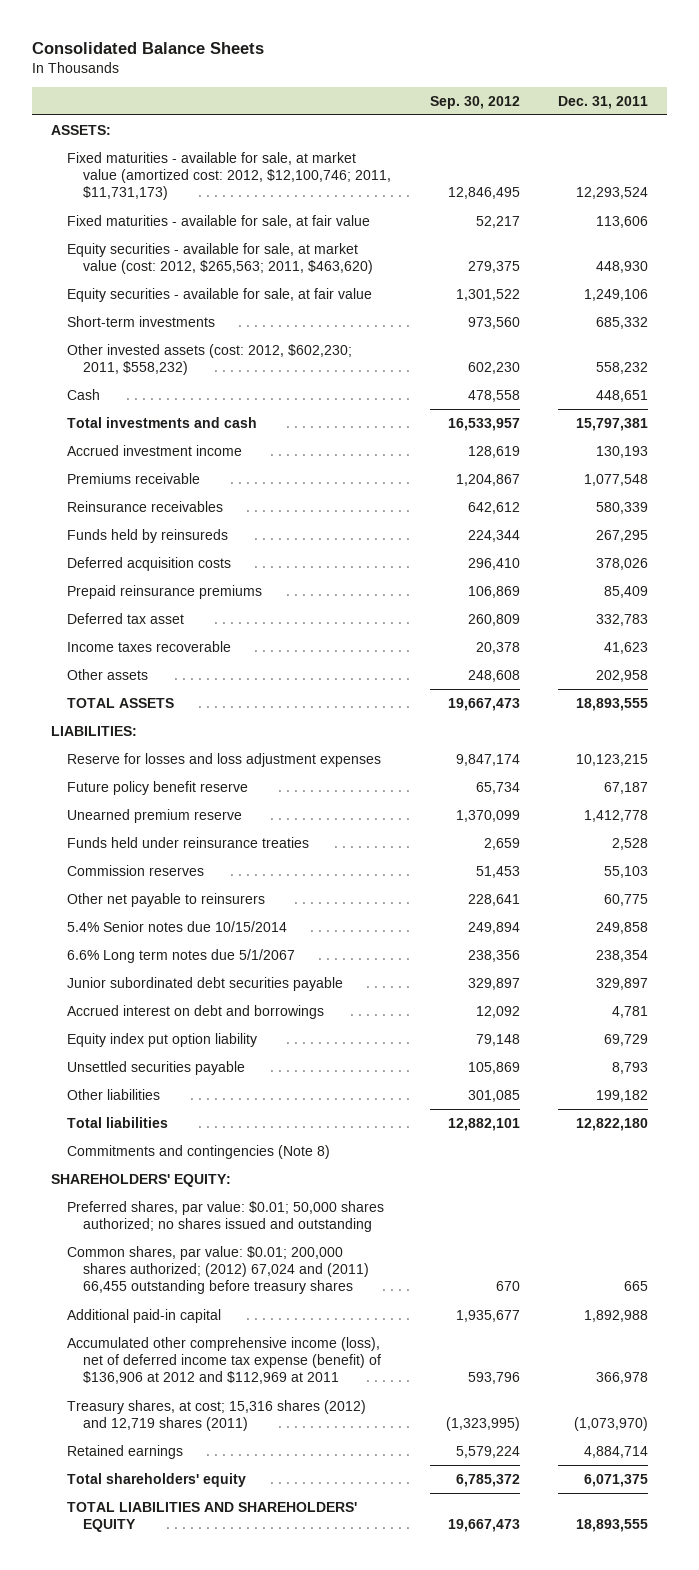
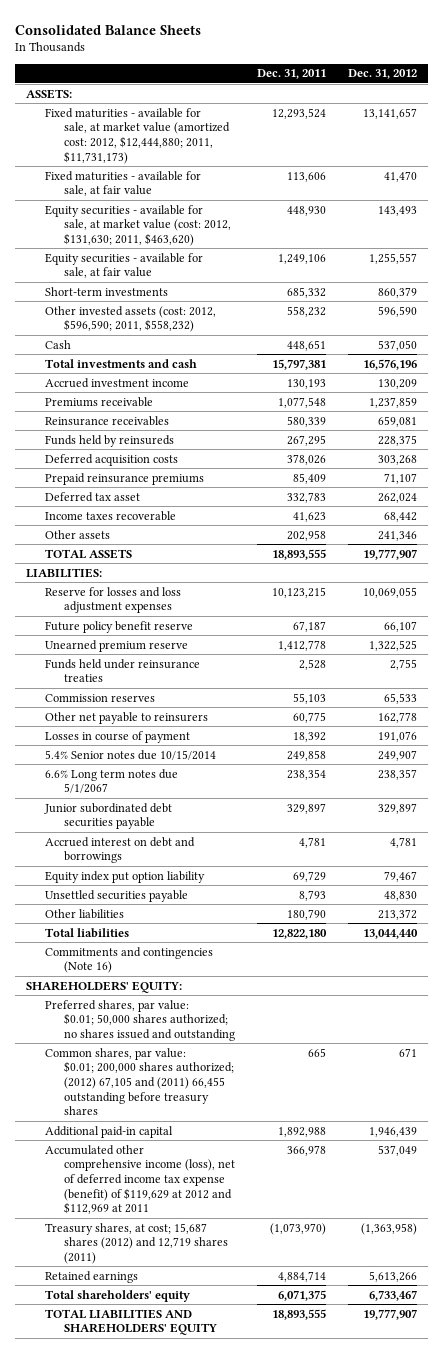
[429,95,520,109] Sep. 30, 2012 -> none
none -> [347,69,417,80] Dec. 31, 2012
[66,151,392,201] Fixed maturities - available for sale, at market value (amortized cost: 2012, $12,100,746; 2011, $11,731,173) -> [45,107,231,164] Fixed maturities - available for sale, at market value (amortized cost: 2012, $12,444,880; 2011, $11,731,173)
[66,242,374,275] Equity securities - available for sale, at market value (cost: 2012, $265,563; 2011, $463,620) -> [45,204,232,246] Equity securities - available for sale, at market value (cost: 2012, $131,630; 2011, $463,620)
[66,343,352,376] Other invested assets (cost: 2012, $602,230; 2011, $558,232) -> [45,305,217,333] Other invested assets (cost: 2012, $596,590; 2011, $558,232)
none -> [45,730,191,743] Losses in course of payment
[596,1089,649,1102] 199,182 -> [286,908,326,920] 180,790
[66,1144,330,1159] Commitments and contingencies (Note 8) -> [45,946,214,974] Commitments and contingencies (Note 16)
[66,1245,370,1295] Common shares, par value: $0.01; 200,000 shares authorized; (2012) 67,024 and (2011) 66,455 outstanding before treasury shares -> [45,1047,235,1116] Common shares, par value: $0.01; 200,000 shares authorized; (2012) 67,105 and (2011) 66,455 outstanding before treasury shares
[66,1336,382,1385] Accumulated other comprehensive income (loss), net of deferred income tax expense (benefit) of $136,906 at 2012 and $112,969 at 2011 -> [45,1144,236,1215] Accumulated other comprehensive income (loss), net of deferred income tax expense (benefit) of $119,629 at 2012 and $112,969 at 2011
[66,1399,366,1432] Treasury shares, at cost; 15,316 shares (2012) and 12,719 shares (2011) -> [45,1222,229,1264] Treasury shares, at cost; 15,687 shares (2012) and 12,719 shares (2011)

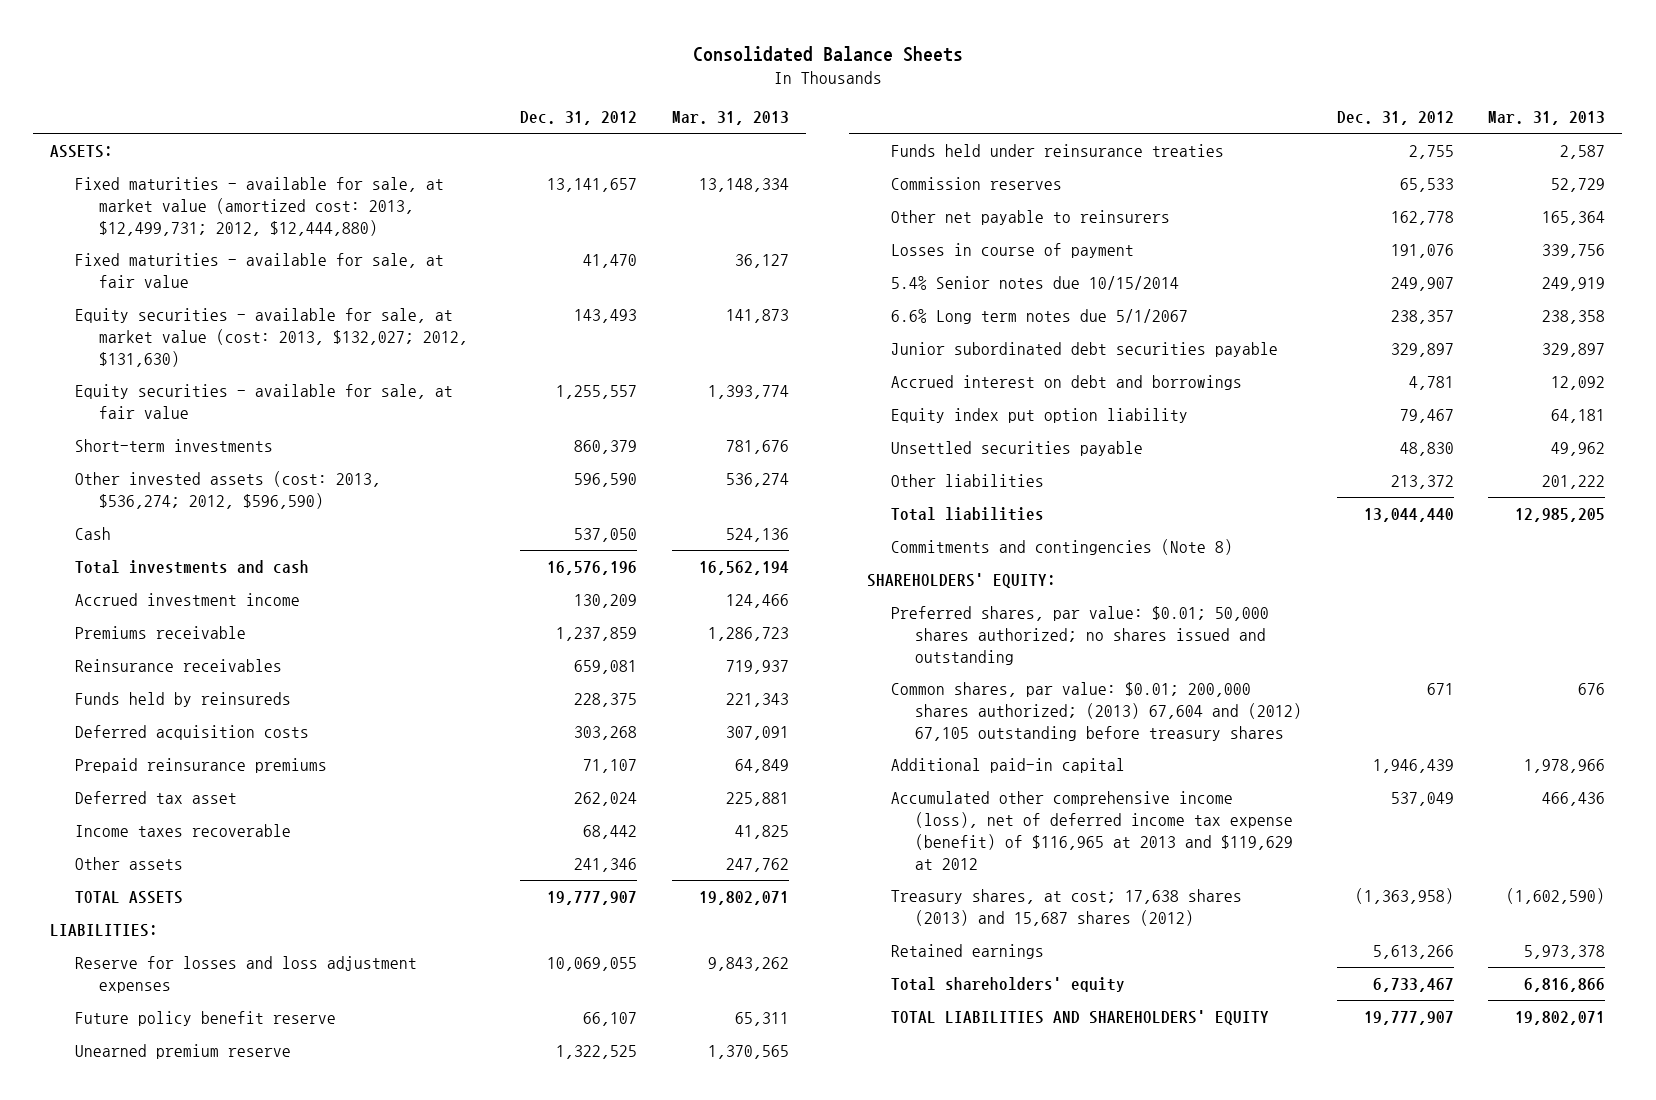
[256,69,326,80] Dec. 31, 2011 -> none
none -> [671,111,789,126] Mar. 31, 2013
[45,107,231,164] Fixed maturities - available for sale, at market value (amortized cost: 2012, $12,444,880; 2011, $11,731,173) -> [74,176,444,236] Fixed maturities - available for sale, at market value (amortized cost: 2013, $12,499,731; 2012, $12,444,880)
[45,204,232,246] Equity securities - available for sale, at market value (cost: 2012, $131,630; 2011, $463,620) -> [74,307,468,367] Equity securities - available for sale, at market value (cost: 2013, $132,027; 2012, $131,630)
[45,305,217,333] Other invested assets (cost: 2012, $596,590; 2011, $558,232) -> [74,470,381,509] Other invested assets (cost: 2013, $536,274; 2012, $596,590)
[45,946,214,974] Commitments and contingencies (Note 16) -> [890,538,1233,555] Commitments and contingencies (Note 8)
[45,1047,235,1116] Common shares, par value: $0.01; 200,000 shares authorized; (2012) 67,105 and (2011) 66,455 outstanding before treasury shares -> [890,681,1303,741] Common shares, par value: $0.01; 200,000 shares authorized; (2013) 67,604 and (2012) 67,105 outstanding before treasury shares
[45,1144,236,1215] Accumulated other comprehensive income (loss), net of deferred income tax expense (benefit) of $119,629 at 2012 and $112,969 at 2011 -> [890,790,1294,870] Accumulated other comprehensive income (loss), net of deferred income tax expense (benefit) of $116,965 at 2013 and $119,629 at 2012
[45,1222,229,1264] Treasury shares, at cost; 15,687 shares (2012) and 12,719 shares (2011) -> [890,888,1242,926] Treasury shares, at cost; 17,638 shares (2013) and 15,687 shares (2012)

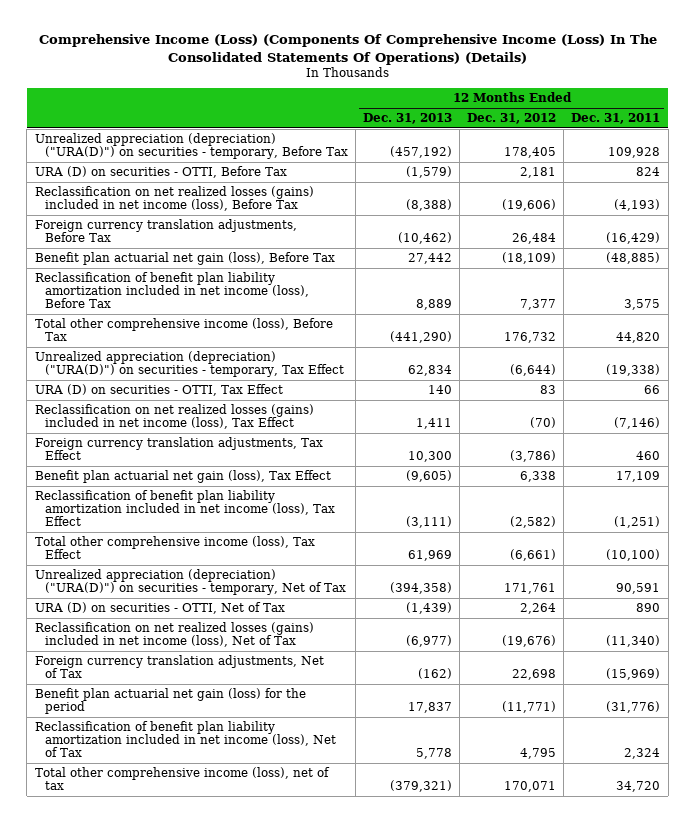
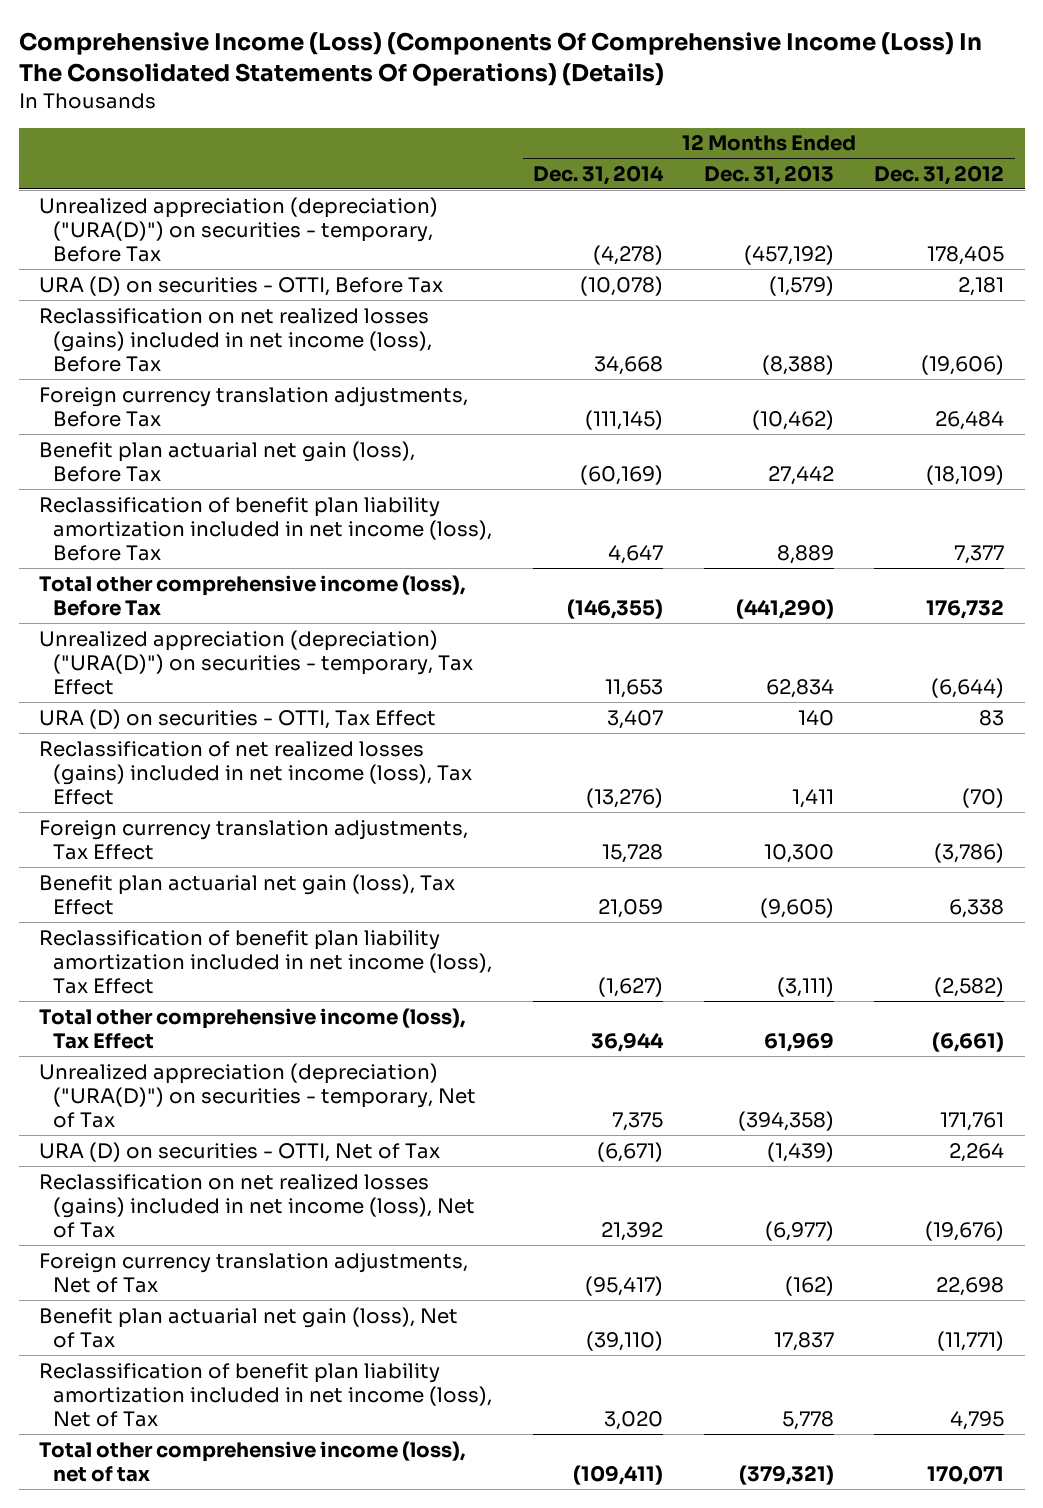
[571,113,661,125] Dec. 31, 2011 -> none
none -> [532,164,664,185] Dec. 31, 2014
[34,403,314,430] Reclassification on net realized losses (gains) included in net income (loss), Tax Effect -> [38,740,473,805] Reclassification of net realized losses (gains) included in net income (loss), Tax Effect
[34,687,306,715] Benefit plan actuarial net gain (loss) for the period -> [38,1306,458,1348] Benefit plan actuarial net gain (loss), Net of Tax

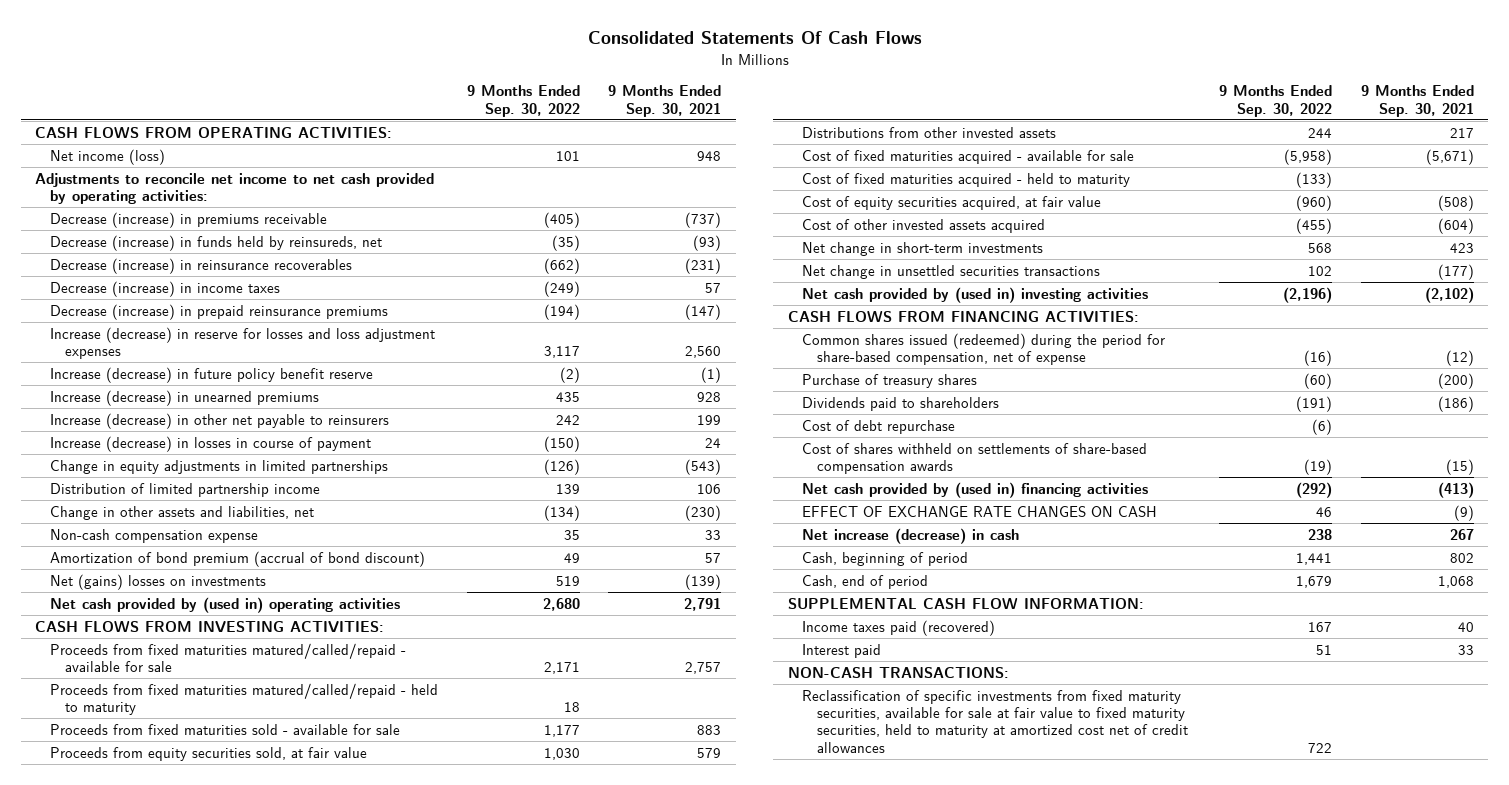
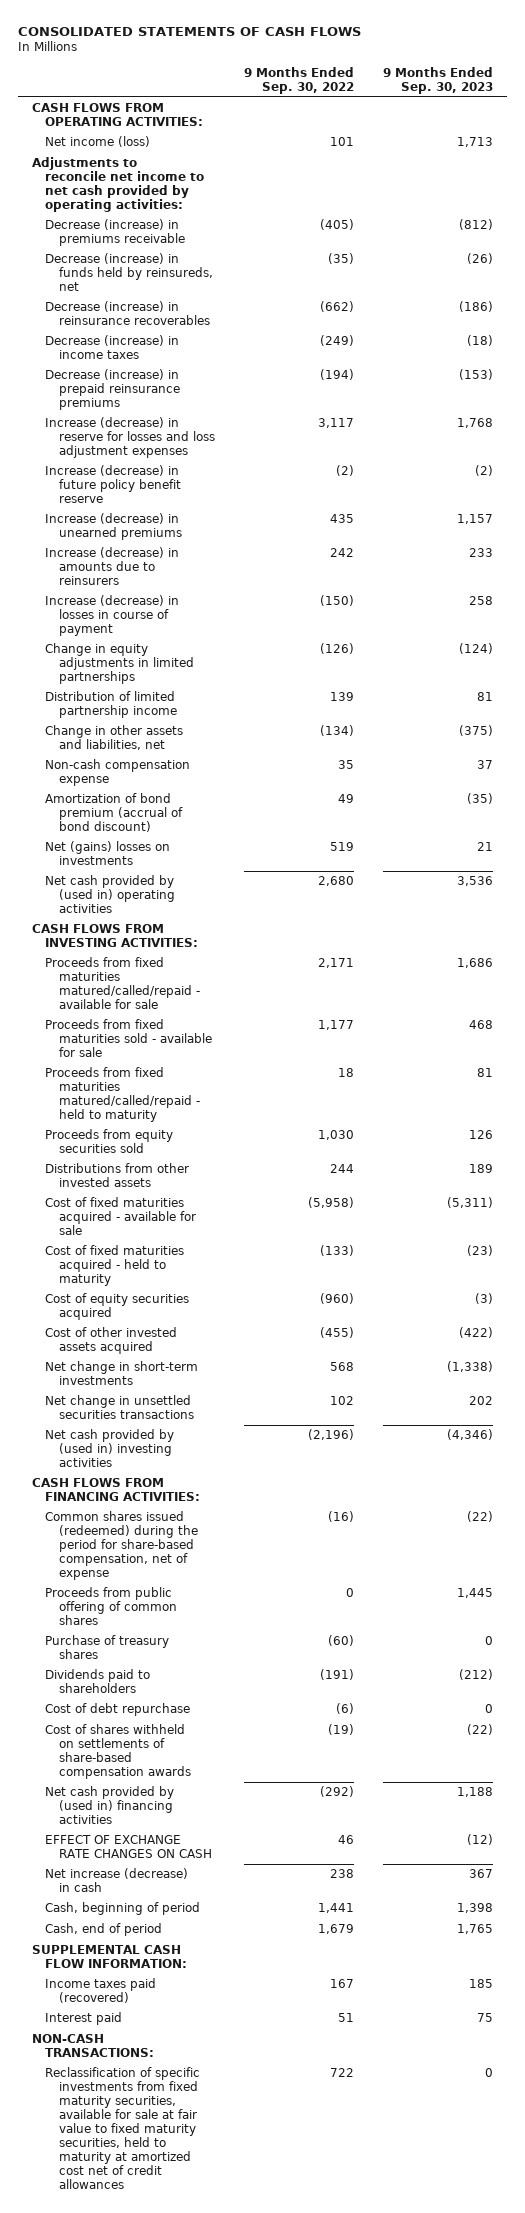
[587,31,922,45] Consolidated Statements Of Cash Flows -> [17,26,361,36] CONSOLIDATED STATEMENTS OF CASH FLOWS
[608,85,722,117] 9 Months Ended Sep. 30, 2021 -> none
none -> [382,66,493,94] 9 Months Ended Sep. 30, 2023
[50,412,390,429] Increase (decrease) in other net payable to reinsurers -> [45,547,180,586] Increase (decrease) in amounts due to reinsurers
[50,682,439,715] Proceeds from fixed maturities matured/called/repaid - held to maturity -> [45,1067,200,1123] Proceeds from fixed maturities matured/called/repaid - held to maturity
[50,746,368,761] Proceeds from equity securities sold, at fair value -> [45,1129,174,1154] Proceeds from equity securities sold
[802,195,1102,210] Cost of equity securities acquired, at fair value -> [45,1293,190,1321] Cost of equity securities acquired
none -> [45,1587,177,1626] Proceeds from public offering of common shares

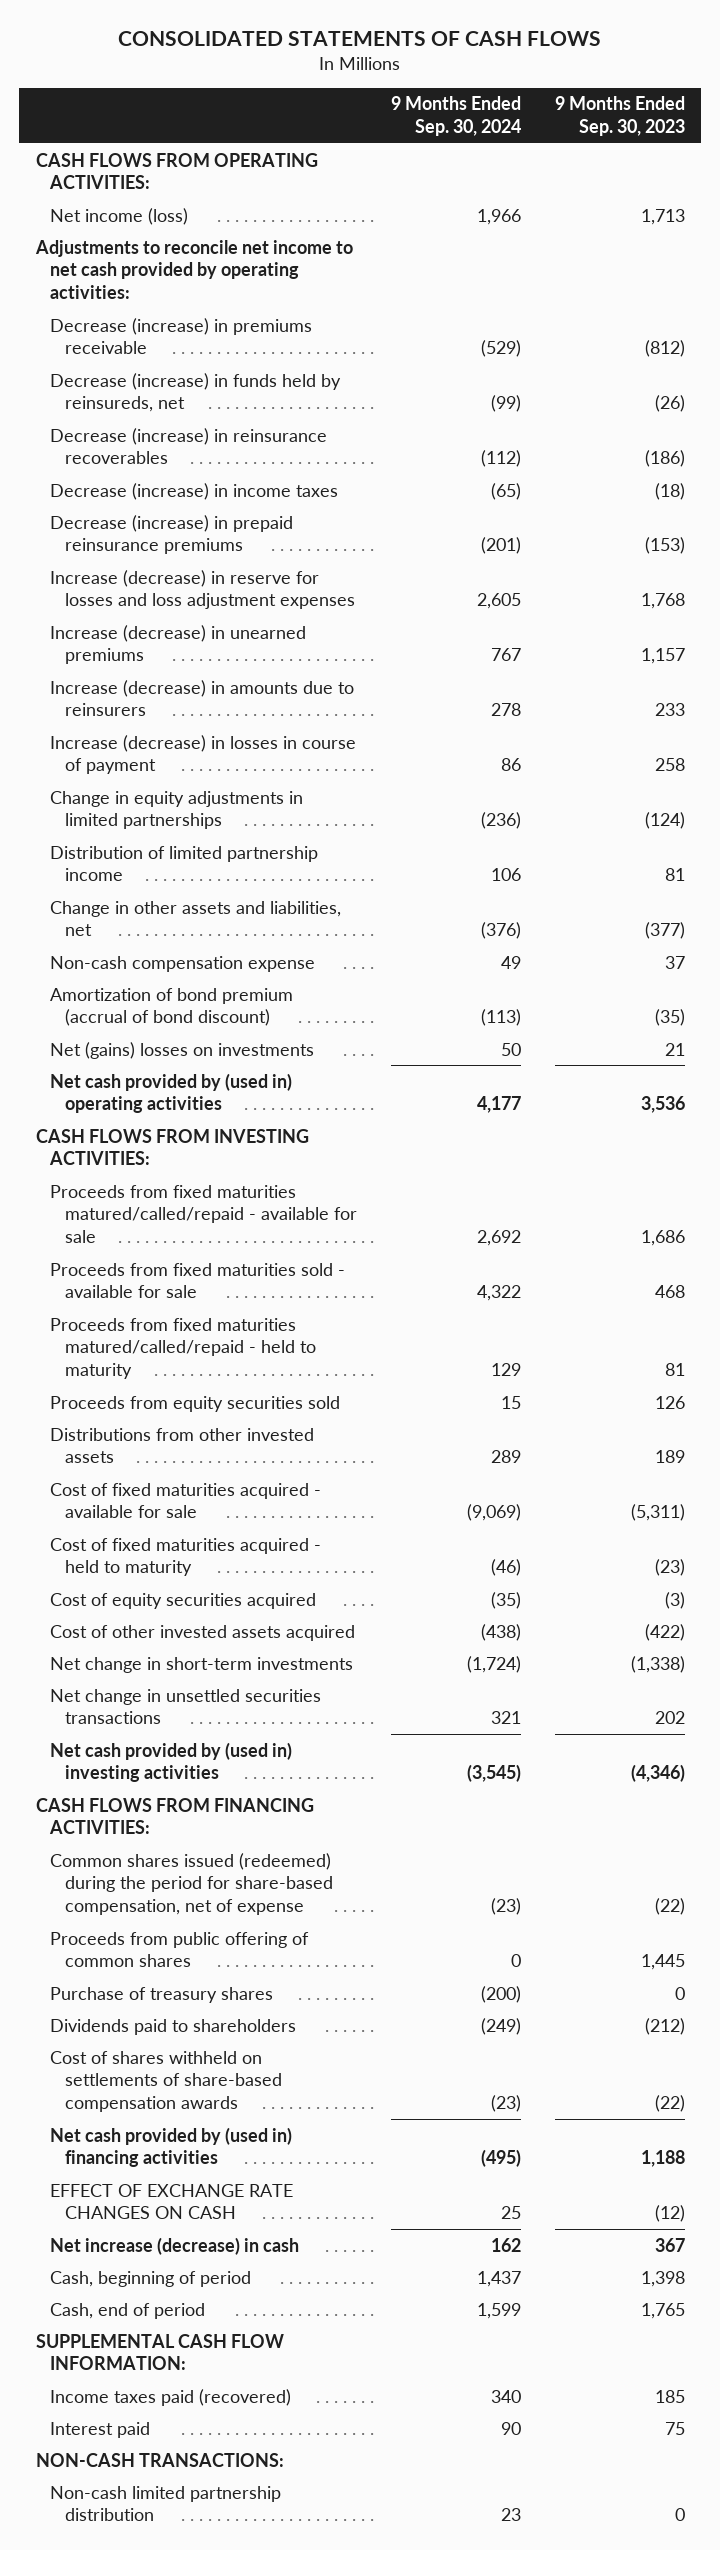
[243,66,354,94] 9 Months Ended Sep. 30, 2022 -> none
none -> [391,96,522,137] 9 Months Ended Sep. 30, 2024
[45,465,181,504] Increase (decrease) in future policy benefit reserve -> none
[458,725,493,737] (375) -> [644,922,685,940] (377)
[45,1703,191,1717] Cost of debt repurchase -> none
[45,2067,201,2189] Reclassification of specific investments from fixed maturity securities, available for sale at fair value to fixed maturity securities, held to maturity at amortized cost net of credit allowances -> none
none -> [50,2485,282,2522] Non-cash limited partnership distribution

